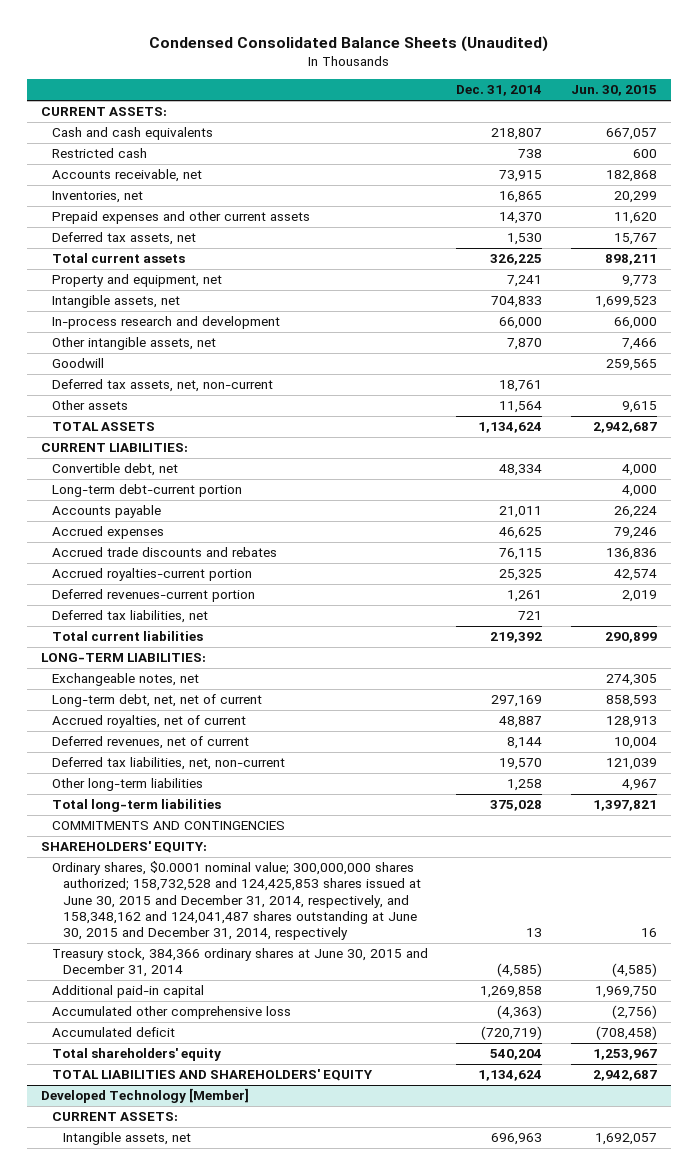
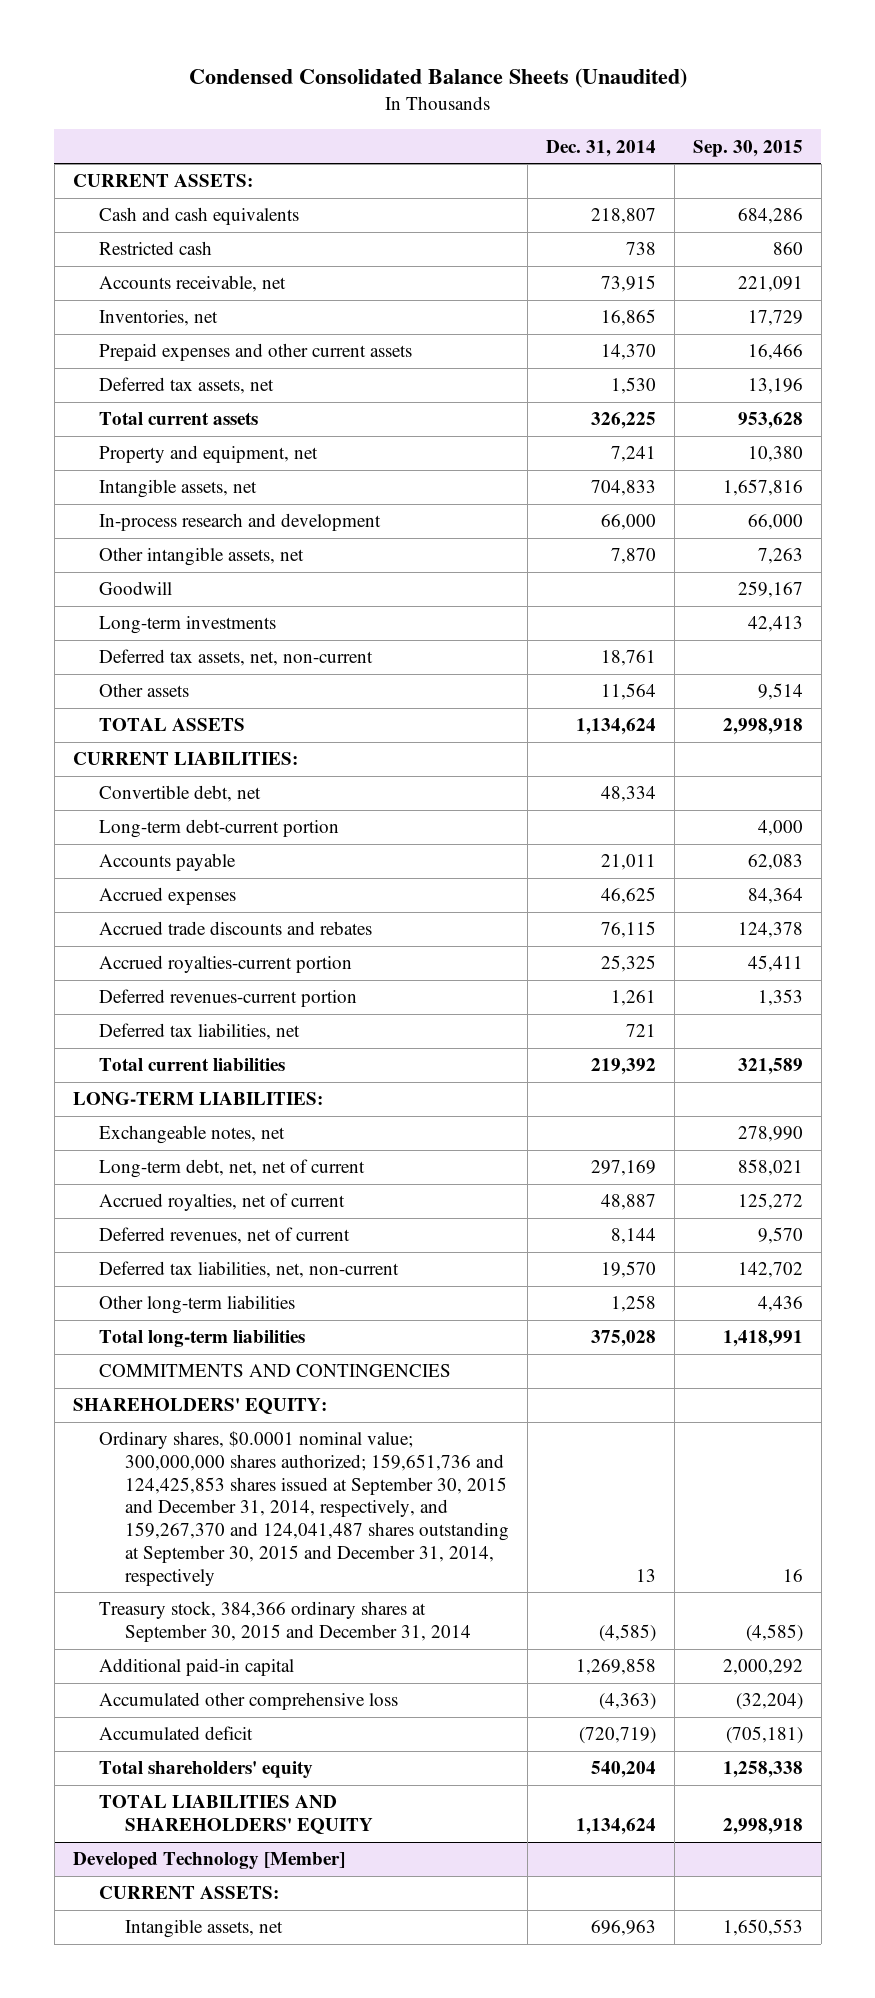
[570,85,657,97] Jun. 30, 2015 -> none
none -> [692,139,803,157] Sep. 30, 2015
none -> [98,616,276,635] Long-term investments
[52,861,422,940] Ordinary shares, $0.0001 nominal value; 300,000,000 shares authorized; 158,732,528 and 124,425,853 shares issued at June 30, 2015 and December 31, 2014, respectively, and 158,348,162 and 124,041,487 shares outstanding at June 30, 2015 and December 31, 2014, respectively -> [98,1431,509,1586] Ordinary shares, $0.0001 nominal value; 300,000,000 shares authorized; 159,651,736 and 124,425,853 shares issued at September 30, 2015 and December 31, 2014, respectively, and 159,267,370 and 124,041,487 shares outstanding at September 30, 2015 and December 31, 2014, respectively
[52,948,429,978] Treasury stock, 384,366 ordinary shares at June 30, 2015 and December 31, 2014 -> [98,1601,471,1643] Treasury stock, 384,366 ordinary shares at September 30, 2015 and December 31, 2014

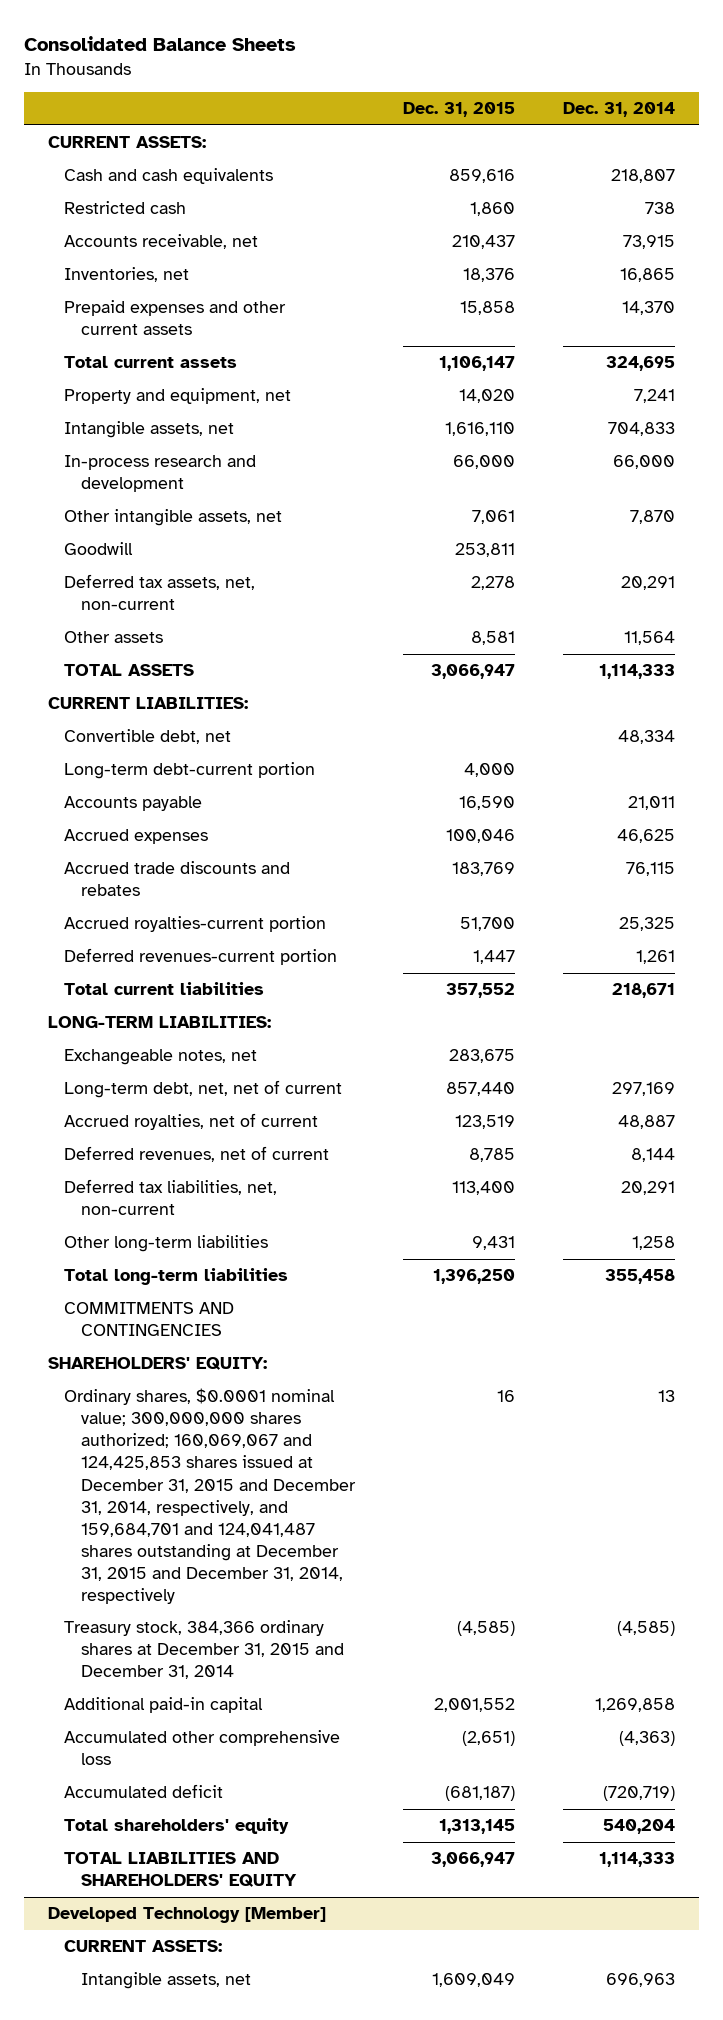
[188,68,687,89] Condensed Consolidated Balance Sheets (Unaudited) -> [24,36,297,52] Consolidated Balance Sheets
[692,139,803,157] Sep. 30, 2015 -> none
none -> [402,102,515,118] Dec. 31, 2015
[98,377,274,395] Deferred tax assets, net -> none
[590,412,656,430] 326,225 -> [606,356,676,372] 324,695
[98,616,276,635] Long-term investments -> none
[600,650,656,667] 18,761 -> [621,576,676,591] 20,291
[575,718,656,736] 1,134,624 -> [599,664,676,680] 1,114,333
[98,1023,300,1041] Deferred tax liabilities, net -> none
[590,1058,656,1076] 219,392 -> [612,983,676,999] 218,671
[600,1261,656,1279] 19,570 -> [621,1181,676,1196] 20,291
[590,1330,656,1348] 375,028 -> [605,1269,676,1285] 355,458
[98,1431,509,1586] Ordinary shares, $0.0001 nominal value; 300,000,000 shares authorized; 159,651,736 and 124,425,853 shares issued at September 30, 2015 and December 31, 2014, respectively, and 159,267,370 and 124,041,487 shares outstanding at September 30, 2015 and December 31, 2014, respectively -> [64,1388,356,1604] Ordinary shares, $0.0001 nominal value; 300,000,000 shares authorized; 160,069,067 and 124,425,853 shares issued at December 31, 2015 and December 31, 2014, respectively, and 159,684,701 and 124,041,487 shares outstanding at December 31, 2015 and December 31, 2014, respectively
[98,1601,471,1643] Treasury stock, 384,366 ordinary shares at September 30, 2015 and December 31, 2014 -> [64,1620,344,1680] Treasury stock, 384,366 ordinary shares at December 31, 2015 and December 31, 2014
[575,1818,656,1836] 1,134,624 -> [599,1852,676,1868] 1,114,333

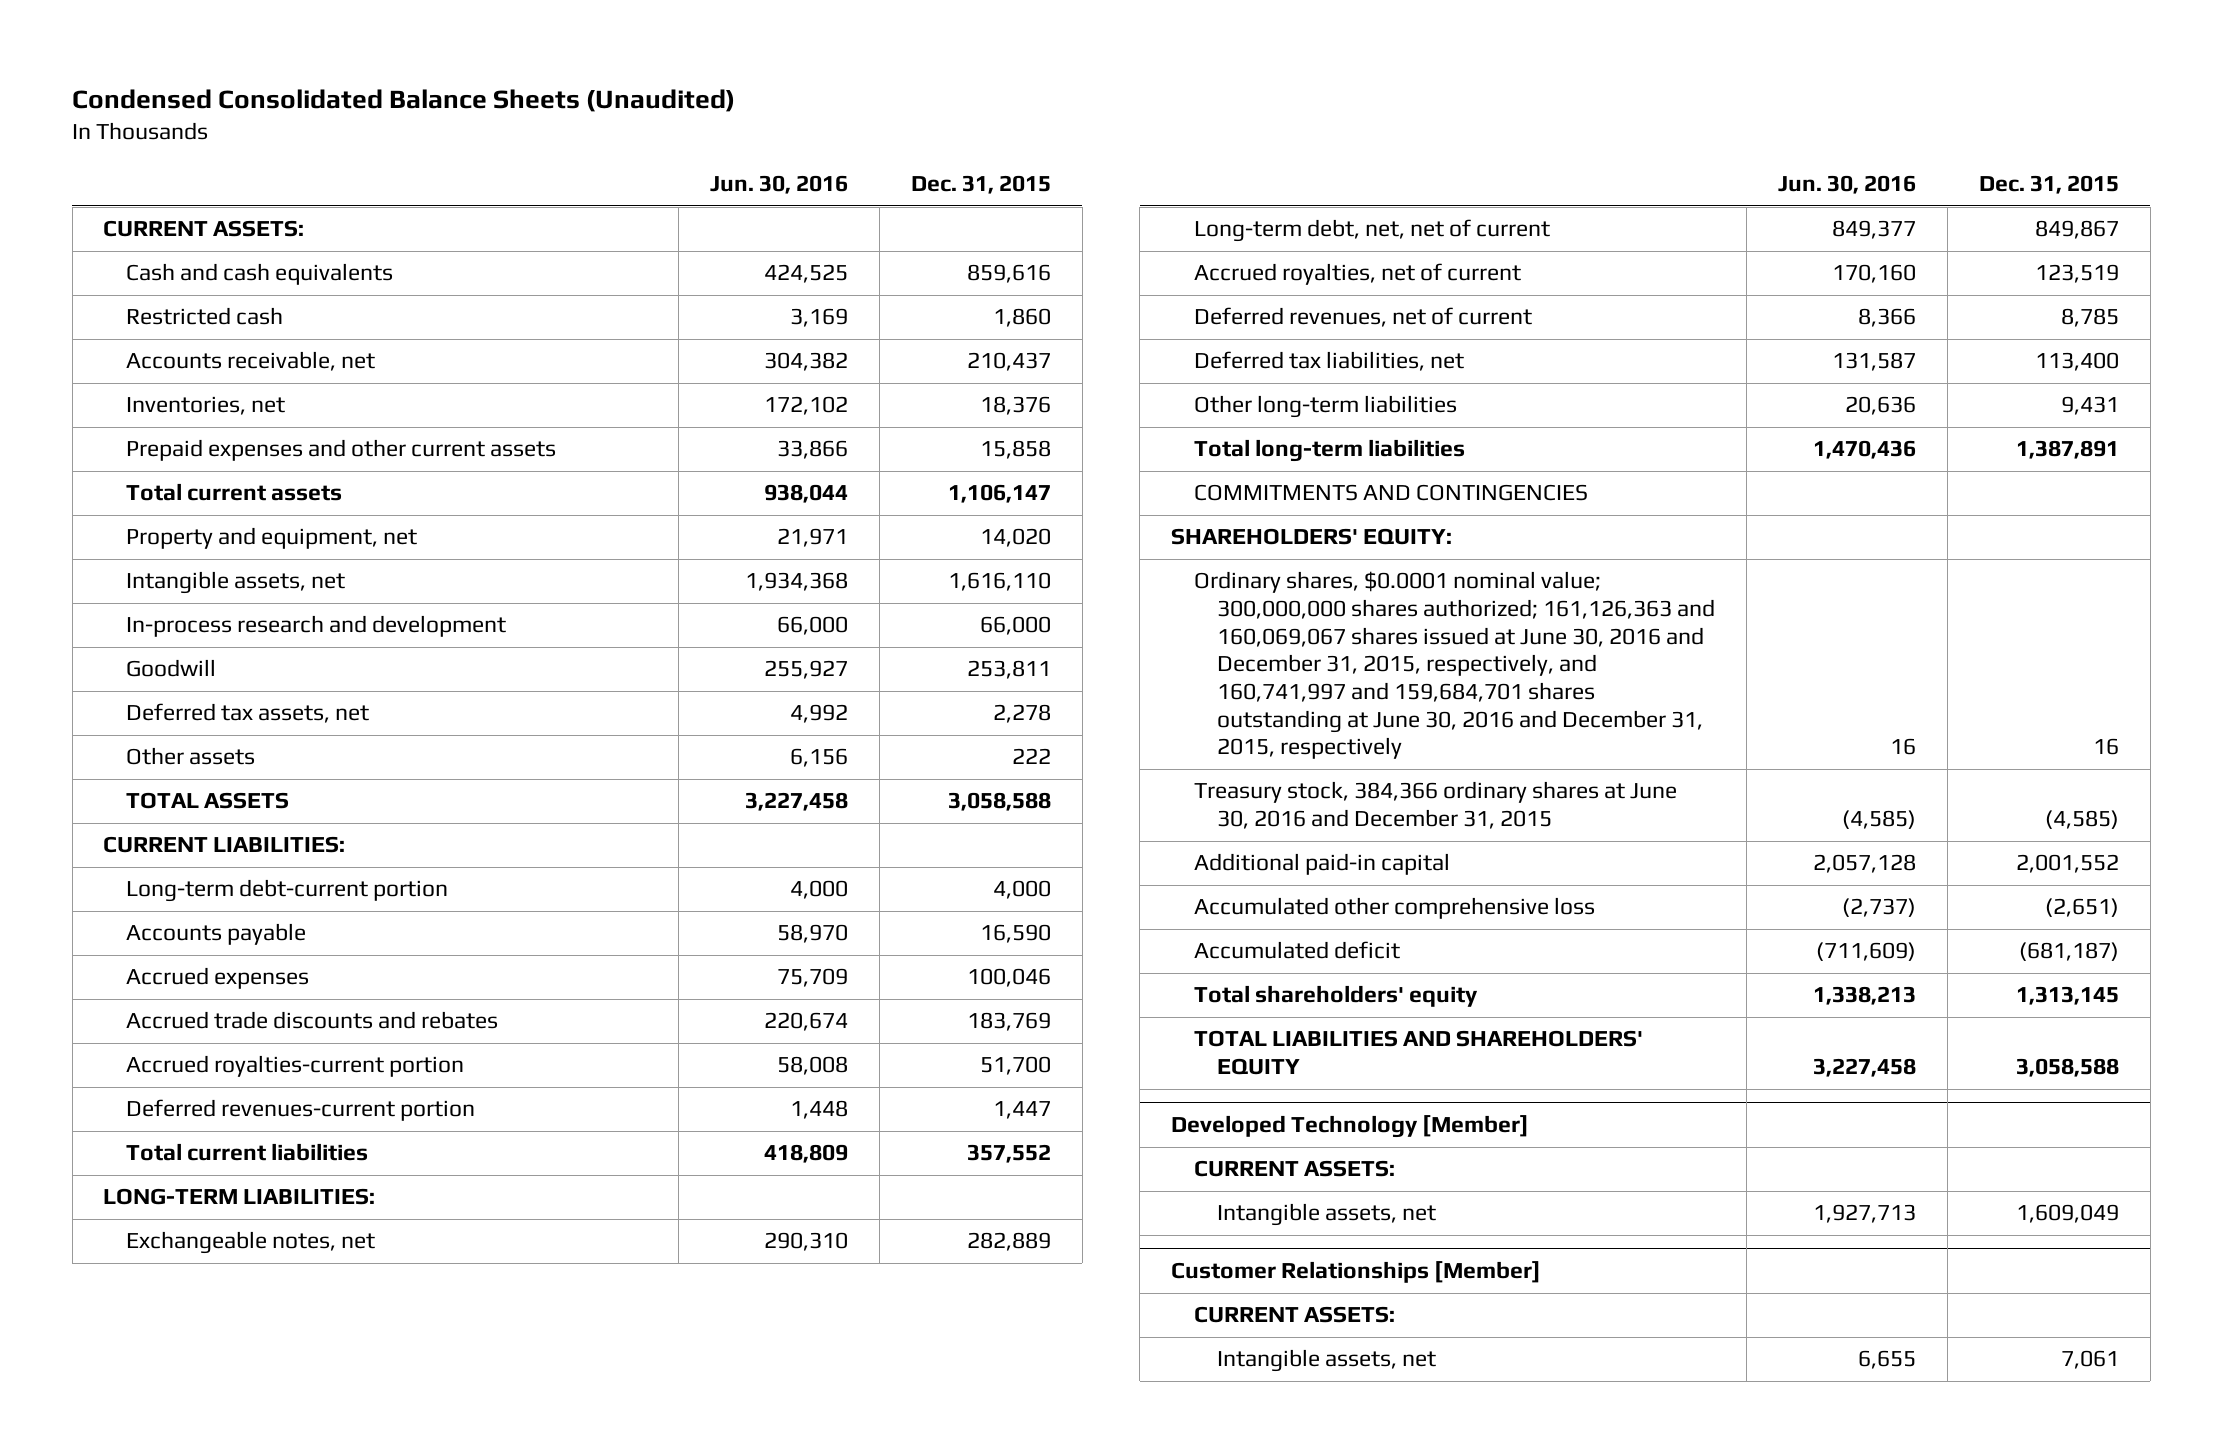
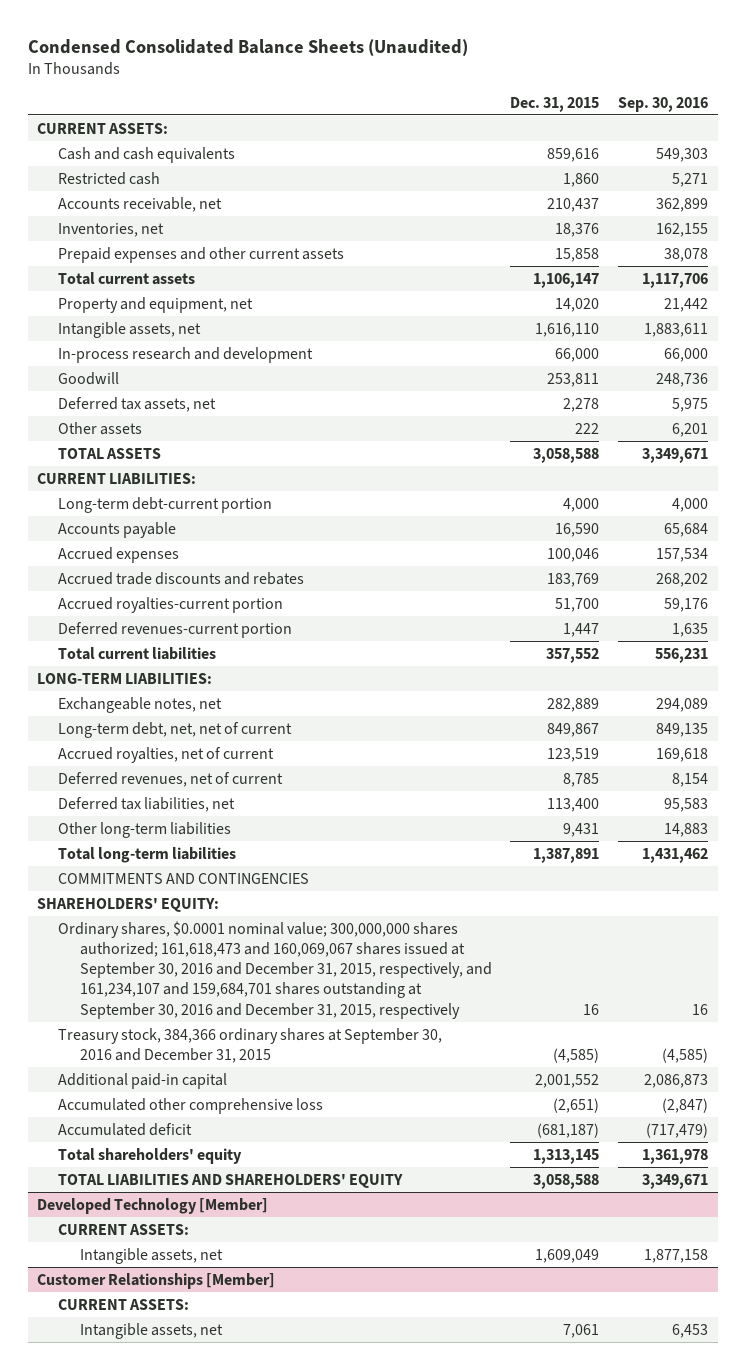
[710,175,849,195] Jun. 30, 2016 -> none
none -> [618,96,709,112] Sep. 30, 2016
[1194,571,1716,760] Ordinary shares, $0.0001 nominal value; 300,000,000 shares authorized; 161,126,363 and 160,069,067 shares issued at June 30, 2016 and December 31, 2015, respectively, and 160,741,997 and 159,684,701 shares outstanding at June 30, 2016 and December 31, 2015, respectively -> [58,920,492,1019] Ordinary shares, $0.0001 nominal value; 300,000,000 shares authorized; 161,618,473 and 160,069,067 shares issued at September 30, 2016 and December 31, 2015, respectively, and 161,234,107 and 159,684,701 shares outstanding at September 30, 2016 and December 31, 2015, respectively
[1194,781,1678,830] Treasury stock, 384,366 ordinary shares at June 30, 2016 and December 31, 2015 -> [58,1027,443,1063] Treasury stock, 384,366 ordinary shares at September 30, 2016 and December 31, 2015

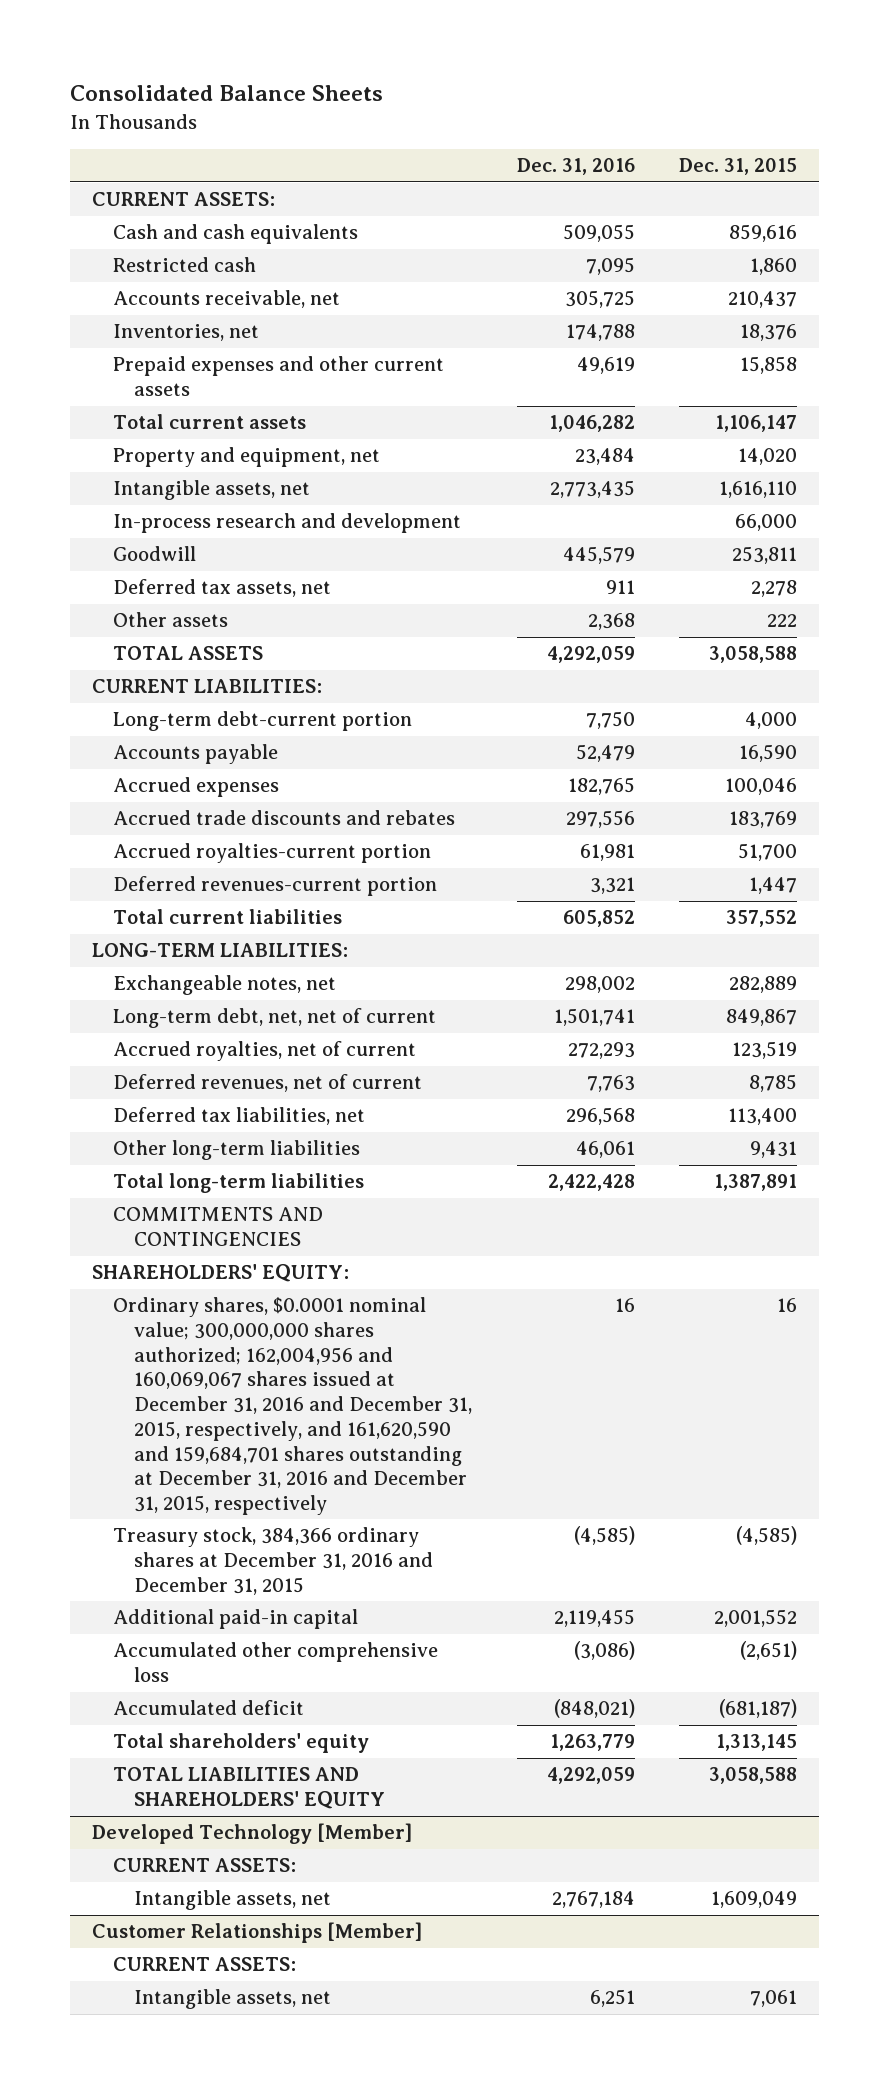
[27,38,468,56] Condensed Consolidated Balance Sheets (Unaudited) -> [70,85,384,102] Consolidated Balance Sheets
[618,96,709,112] Sep. 30, 2016 -> none
none -> [516,158,635,176] Dec. 31, 2016
[58,920,492,1019] Ordinary shares, $0.0001 nominal value; 300,000,000 shares authorized; 161,618,473 and 160,069,067 shares issued at September 30, 2016 and December 31, 2015, respectively, and 161,234,107 and 159,684,701 shares outstanding at September 30, 2016 and December 31, 2015, respectively -> [113,1297,473,1515] Ordinary shares, $0.0001 nominal value; 300,000,000 shares authorized; 162,004,956 and 160,069,067 shares issued at December 31, 2016 and December 31, 2015, respectively, and 161,620,590 and 159,684,701 shares outstanding at December 31, 2016 and December 31, 2015, respectively
[58,1027,443,1063] Treasury stock, 384,366 ordinary shares at September 30, 2016 and December 31, 2015 -> [113,1527,434,1595] Treasury stock, 384,366 ordinary shares at December 31, 2016 and December 31, 2015

